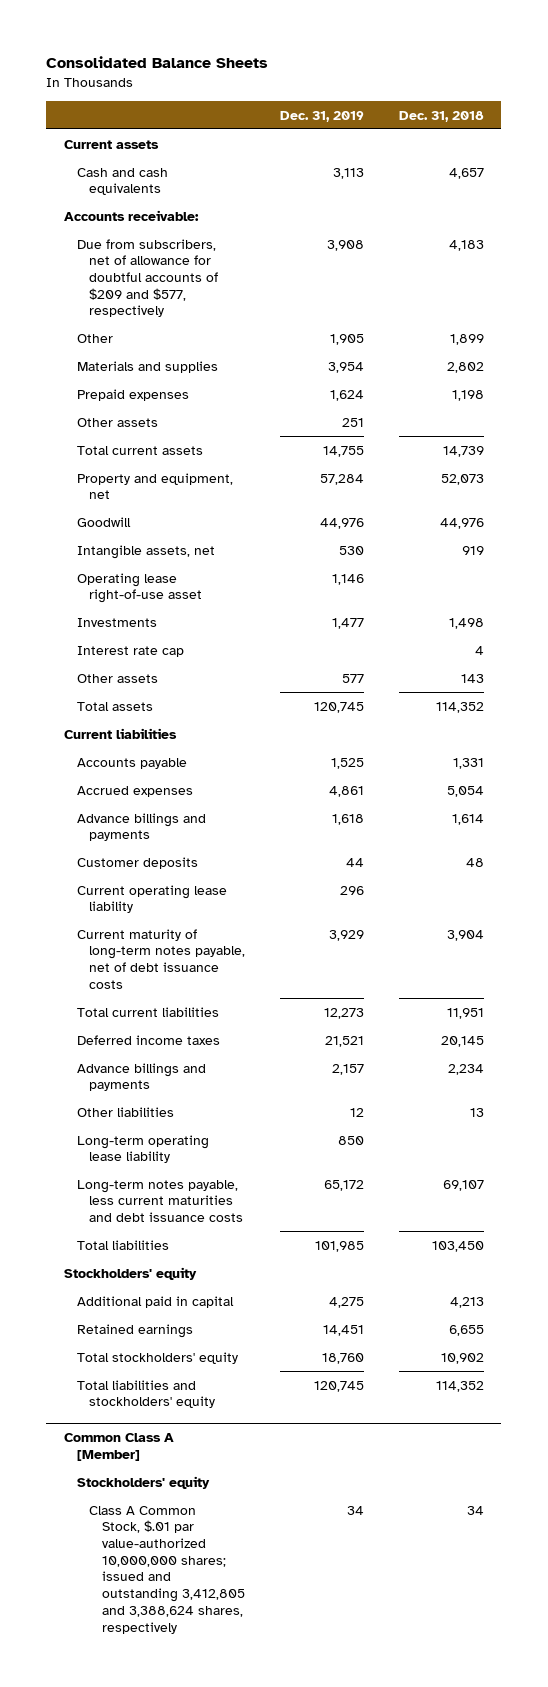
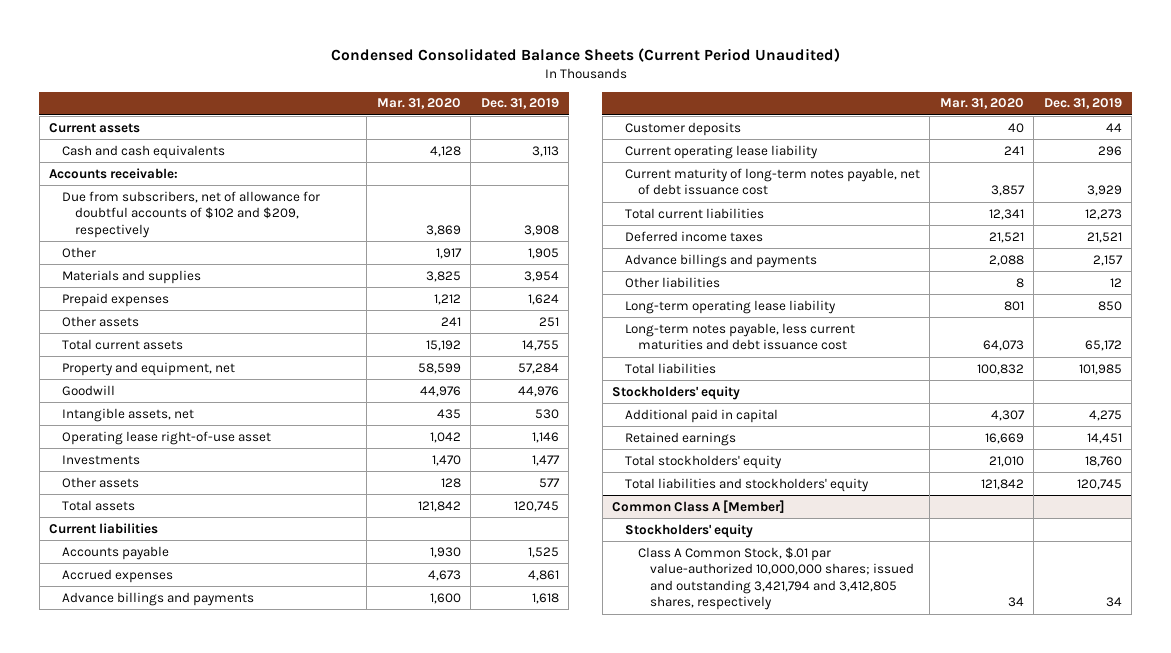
[46,56,269,69] Consolidated Balance Sheets -> [330,48,840,63] Condensed Consolidated Balance Sheets (Current Period Unaudited)
[398,110,484,122] Dec. 31, 2018 -> none
none -> [376,98,461,110] Mar. 31, 2020
[76,238,219,318] Due from subscribers, net of allowance for doubtful accounts of $209 and $577, respectively -> [61,190,320,238] Due from subscribers, net of allowance for doubtful accounts of $102 and $209, respectively
[76,645,184,657] Interest rate cap -> none
[76,928,246,989] Current maturity of long-term notes payable, net of debt issuance costs -> [624,167,920,196] Current maturity of long-term notes payable, net of debt issuance cost
[76,1179,244,1223] Long-term notes payable, less current maturities and debt issuance costs -> [624,322,855,351] Long-term notes payable, less current maturities and debt issuance cost
[89,1505,246,1634] Class A Common Stock, $.01 par value-authorized 10,000,000 shares; issued and outstanding 3,412,805 and 3,388,624 shares, respectively -> [637,546,915,611] Class A Common Stock, $.01 par value-authorized 10,000,000 shares; issued and outstanding 3,421,794 and 3,412,805 shares, respectively

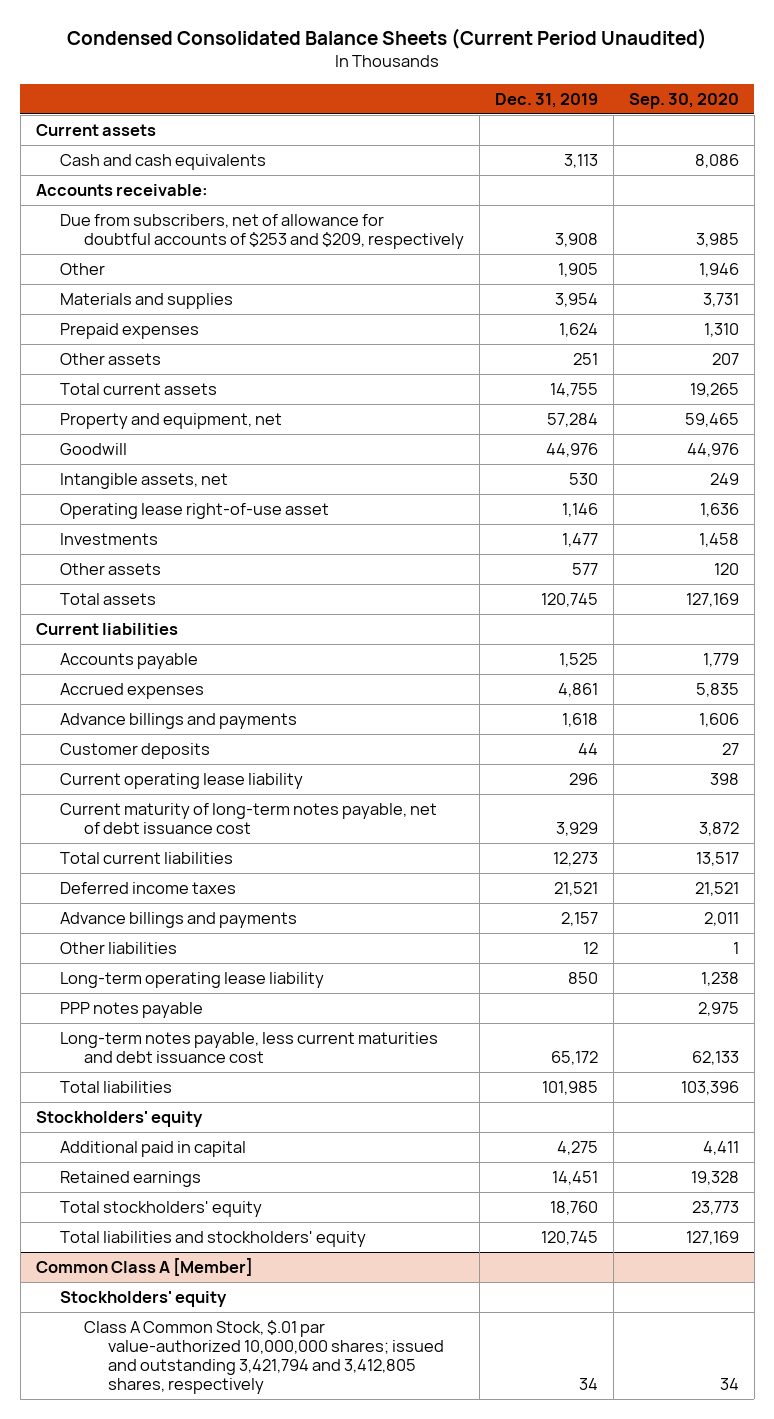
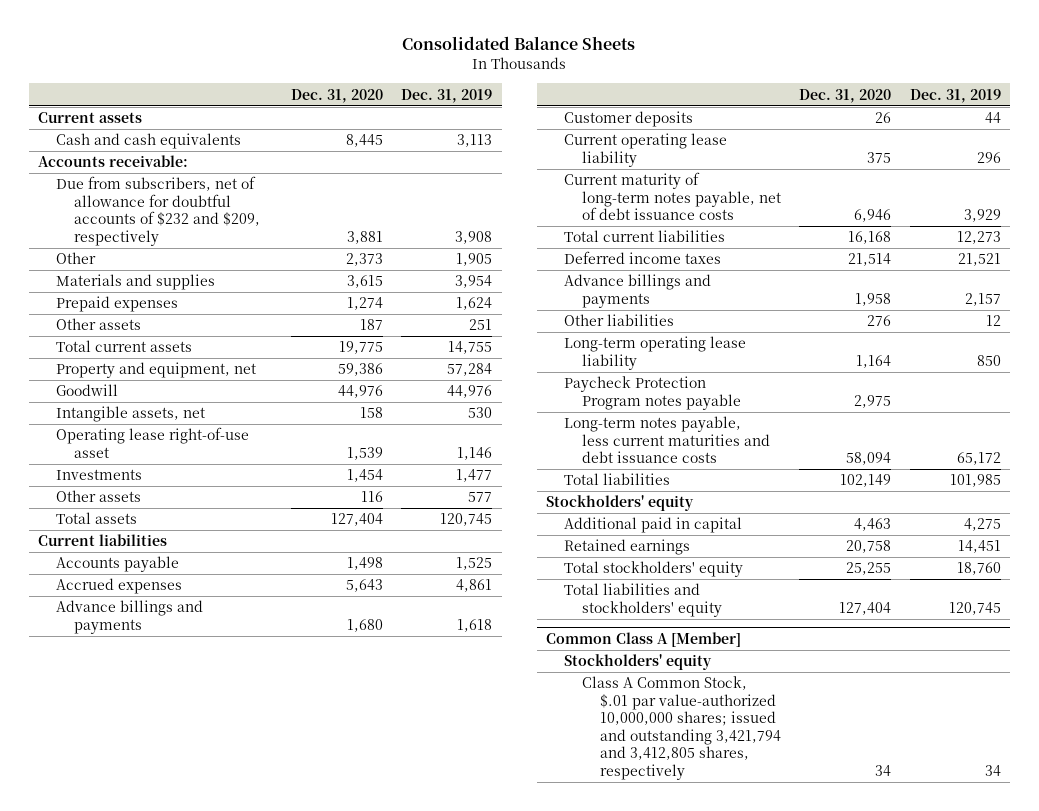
[67,28,708,50] Condensed Consolidated Balance Sheets (Current Period Unaudited) -> [402,36,636,51] Consolidated Balance Sheets
[628,92,739,109] Sep. 30, 2020 -> none
none -> [291,88,384,103] Dec. 31, 2020
[59,213,464,249] Due from subscribers, net of allowance for doubtful accounts of $253 and $209, respectively -> [55,176,260,246] Due from subscribers, net of allowance for doubtful accounts of $232 and $209, respectively
[59,802,437,834] Current maturity of long-term notes payable, net of debt issuance cost -> [563,172,781,221] Current maturity of long-term notes payable, net of debt issuance costs
[59,1001,203,1018] PPP notes payable -> [563,376,741,410] Paycheck Protection Program notes payable
[59,1031,438,1063] Long-term notes payable, less current maturities and debt issuance cost -> [563,416,770,464] Long-term notes payable, less current maturities and debt issuance costs

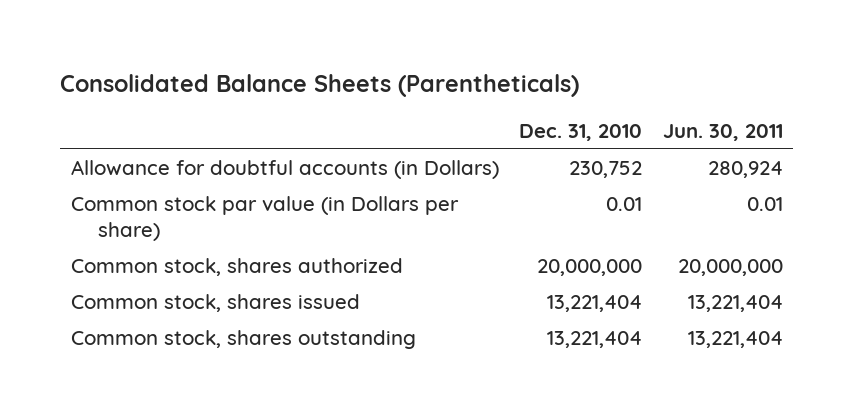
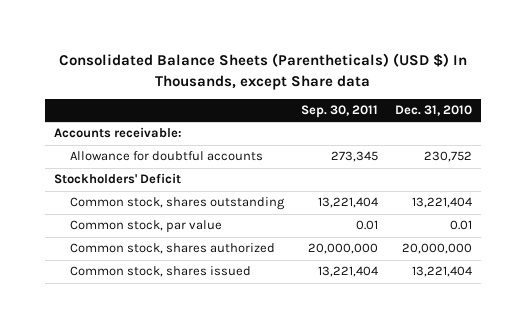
[60,73,580,97] Consolidated Balance Sheets (Parentheticals) -> [58,53,467,90] Consolidated Balance Sheets (Parentheticals) (USD $) In Thousands, except Share data
[662,123,783,141] Jun. 30, 2011 -> none
none -> [301,105,379,119] Sep. 30, 2011
none -> [53,127,182,139] Accounts receivable:
[70,160,499,180] Allowance for doubtful accounts (in Dollars) -> [69,151,263,162] Allowance for doubtful accounts
none -> [53,173,181,185] Stockholders' Deficit
[70,330,416,350] Common stock, shares outstanding -> [69,197,285,211] Common stock, shares outstanding
[70,196,459,242] Common stock par value (in Dollars per share) -> [69,220,222,234] Common stock, par value

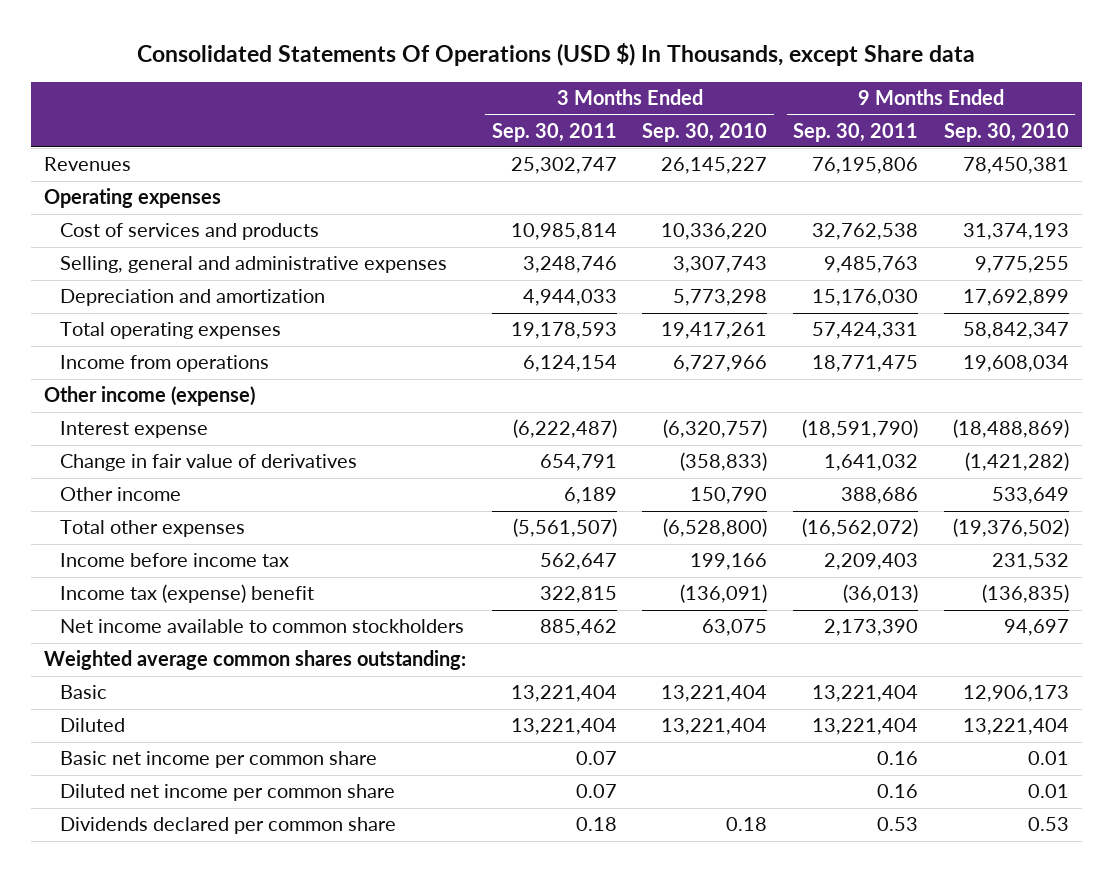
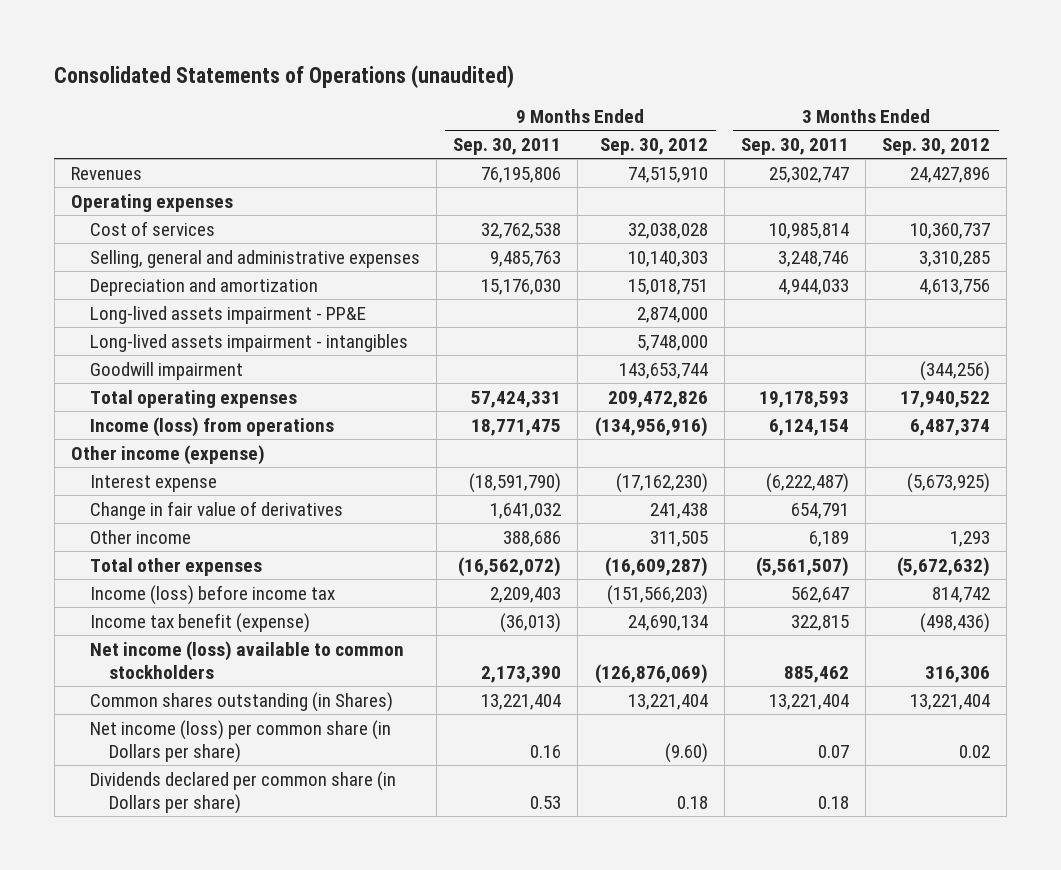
[137,42,976,66] Consolidated Statements Of Operations (USD $) In Thousands, except Share data -> [54,65,515,89] Consolidated Statements of Operations (unaudited)
[642,122,768,142] Sep. 30, 2010 -> none
[943,122,1069,142] Sep. 30, 2010 -> none
none -> [599,137,708,155] Sep. 30, 2012
none -> [882,137,991,155] Sep. 30, 2012
[59,223,319,241] Cost of services and products -> [89,220,215,236] Cost of services
none -> [89,305,366,324] Long-lived assets impairment - PP&E
none -> [89,333,408,352] Long-lived assets impairment - intangibles
none -> [89,361,243,380] Goodwill impairment
[59,355,269,373] Income from operations -> [89,416,334,437] Income (loss) from operations
[43,650,466,671] Weighted average common shares outstanding: -> none
[59,718,125,733] Diluted -> none
[59,784,395,802] Diluted net income per common share -> none
[59,553,289,568] Income before income tax -> [89,584,335,605] Income (loss) before income tax
[59,584,314,604] Income tax (expense) benefit -> [89,612,310,633] Income tax benefit (expense)
[59,619,464,634] Net income available to common stockholders -> [89,640,404,679] Net income (loss) available to common stockholders
[59,685,107,700] Basic -> [89,691,393,712] Common shares outstanding (in Shares)
[59,751,377,769] Basic net income per common share -> [89,719,391,763] Net income (loss) per common share (in Dollars per share)
[59,817,396,835] Dividends declared per common share -> [89,770,396,814] Dividends declared per common share (in Dollars per share)

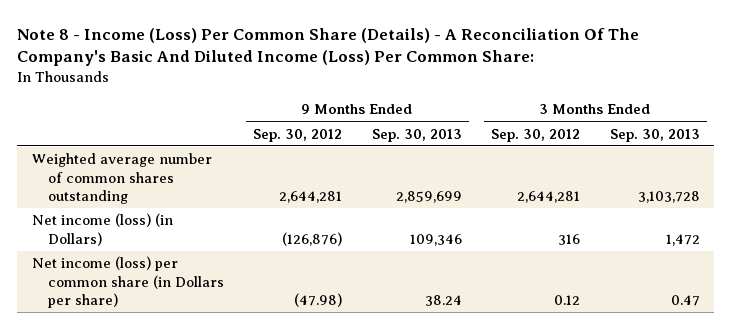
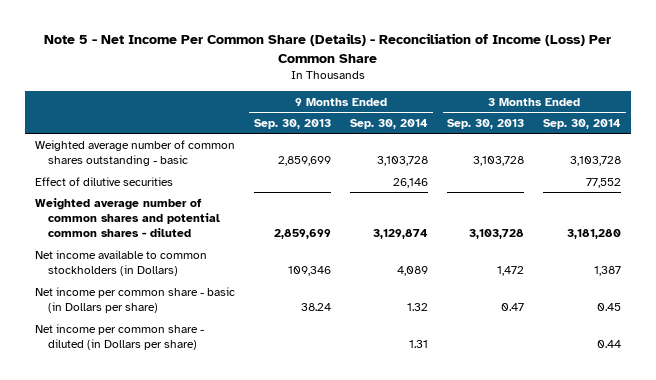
[17,27,640,67] Note 8 - Income (Loss) Per Common Share (Details) - A Reconciliation Of The Company's Basic And Diluted Income (Loss) Per Common Share: -> [44,32,612,63] Note 5 - Net Income Per Common Share (Details) - Reconciliation of Income (Loss) Per Common Share
[253,128,343,142] Sep. 30, 2012 -> none
[491,128,581,142] Sep. 30, 2012 -> none
none -> [350,118,429,129] Sep. 30, 2014
none -> [543,118,622,129] Sep. 30, 2014
[32,153,213,204] Weighted average number of common shares outstanding -> [34,139,235,167] Weighted average number of common shares outstanding - basic
none -> [34,176,173,186] Effect of dilutive securities
none -> [34,197,220,238] Weighted average number of common shares and potential common shares - diluted
[32,213,174,246] Net income (loss) (in Dollars) -> [34,249,207,277] Net income available to common stockholders (in Dollars)
[32,256,224,308] Net income (loss) per common share (in Dollars per share) -> [34,286,235,314] Net income per common share - basic (in Dollars per share)
none -> [34,323,204,351] Net income per common share - diluted (in Dollars per share)

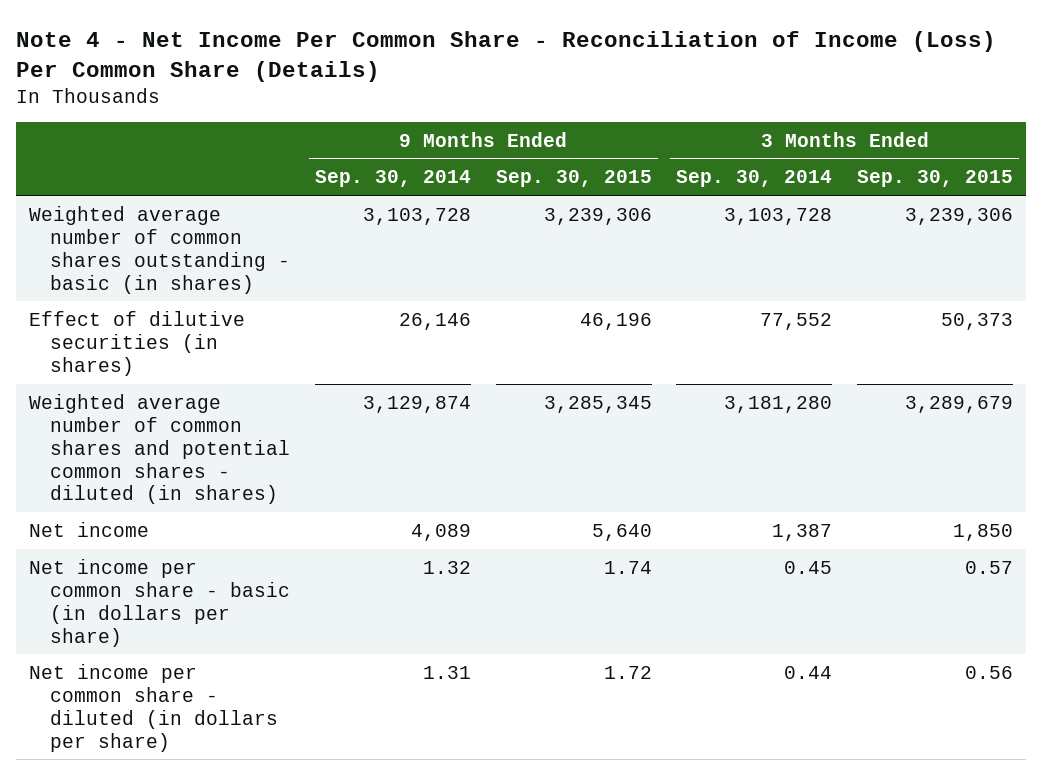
[44,32,612,63] Note 5 - Net Income Per Common Share (Details) - Reconciliation of Income (Loss) Per Common Share -> [16,30,997,82] Note 4 - Net Income Per Common Share - Reconciliation of Income (Loss) Per Common Share (Details)
[254,118,332,129] Sep. 30, 2013 -> none
[447,118,525,129] Sep. 30, 2013 -> none
none -> [495,170,652,188] Sep. 30, 2015
none -> [857,170,1014,188] Sep. 30, 2015
[34,139,235,167] Weighted average number of common shares outstanding - basic -> [28,205,291,294] Weighted average number of common shares outstanding - basic (in shares)
[34,176,173,186] Effect of dilutive securities -> [28,310,245,376] Effect of dilutive securities (in shares)
[34,197,220,238] Weighted average number of common shares and potential common shares - diluted -> [28,393,291,505] Weighted average number of common shares and potential common shares - diluted (in shares)
[34,249,207,277] Net income available to common stockholders (in Dollars) -> [28,521,149,537] Net income
[34,286,235,314] Net income per common share - basic (in Dollars per share) -> [28,558,291,647] Net income per common share - basic (in dollars per share)
[34,323,204,351] Net income per common share - diluted (in Dollars per share) -> [28,663,279,752] Net income per common share - diluted (in dollars per share)

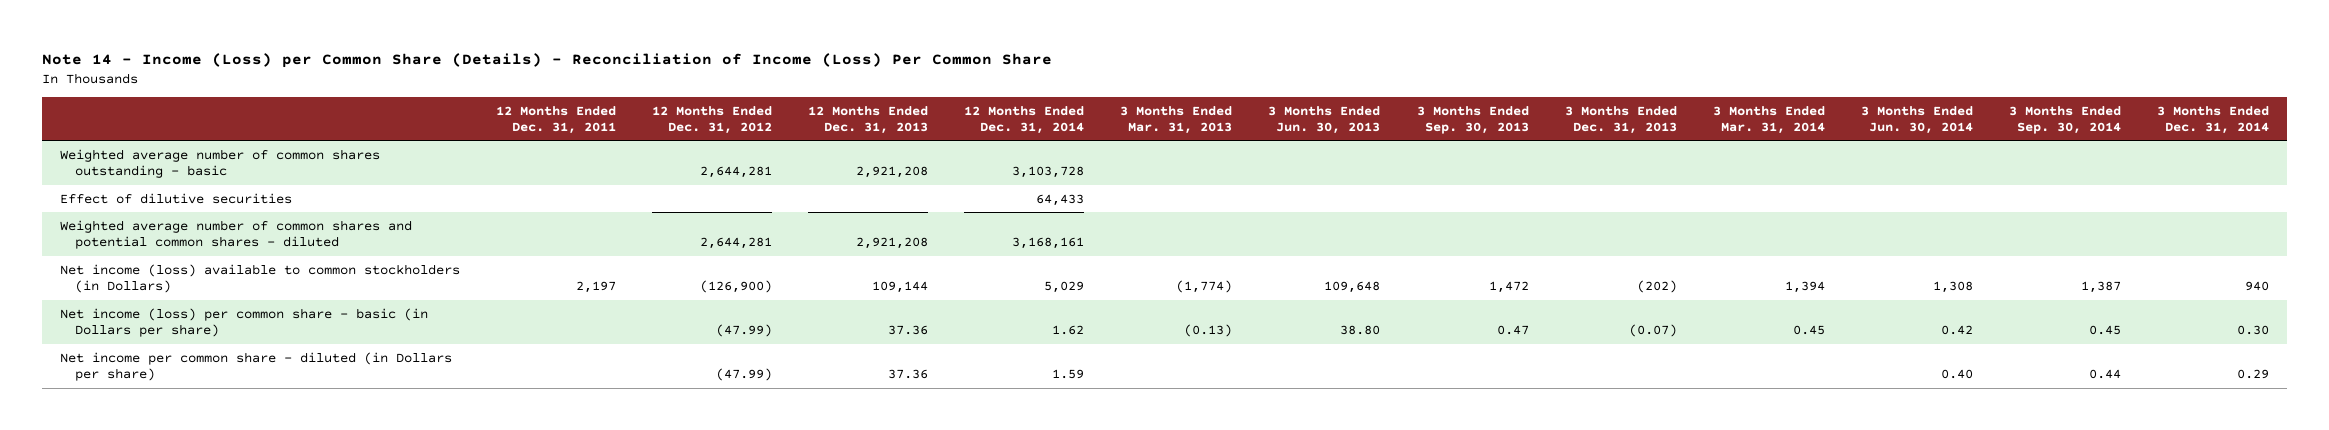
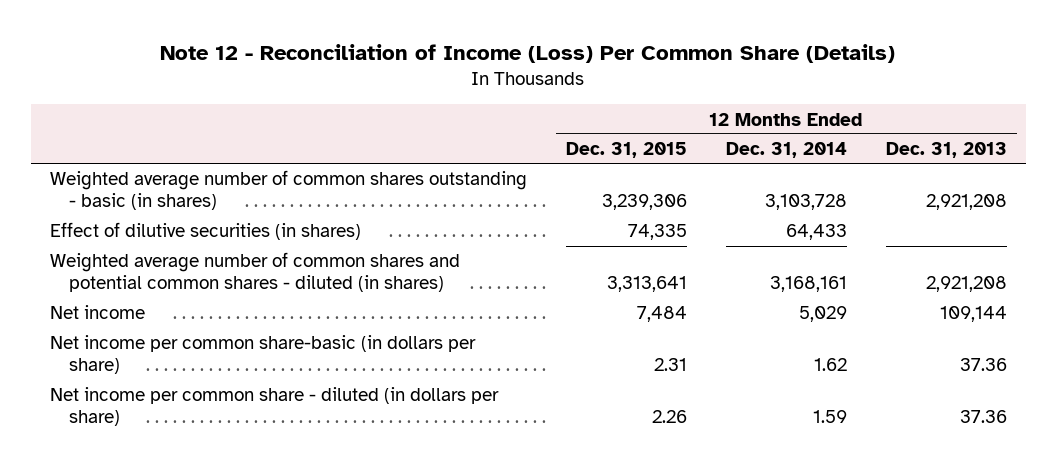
[41,52,1052,68] Note 14 - Income (Loss) per Common Share (Details) - Reconciliation of Income (Loss) Per Common Share -> [160,43,896,63] Note 12 - Reconciliation of Income (Loss) Per Common Share (Details)
[495,105,616,134] 12 Months Ended Dec. 31, 2011 -> none
[652,105,773,134] 12 Months Ended Dec. 31, 2012 -> none
[1120,105,1233,134] 3 Months Ended Mar. 31, 2013 -> none
[1268,105,1381,134] 3 Months Ended Jun. 30, 2013 -> none
[1416,105,1529,134] 3 Months Ended Sep. 30, 2013 -> none
[1564,105,1677,134] 3 Months Ended Dec. 31, 2013 -> none
[1712,105,1825,134] 3 Months Ended Mar. 31, 2014 -> none
[1860,105,1973,134] 3 Months Ended Jun. 30, 2014 -> none
[2008,105,2121,134] 3 Months Ended Sep. 30, 2014 -> none
[2157,105,2270,134] 3 Months Ended Dec. 31, 2014 -> none
none -> [565,142,687,159] Dec. 31, 2015
[59,148,380,179] Weighted average number of common shares outstanding - basic -> [49,170,527,211] Weighted average number of common shares outstanding - basic (in shares)
[59,192,292,204] Effect of dilutive securities -> [49,222,361,241] Effect of dilutive securities (in shares)
[59,219,412,250] Weighted average number of common shares and potential common shares - diluted -> [49,252,460,293] Weighted average number of common shares and potential common shares - diluted (in shares)
[59,263,460,294] Net income (loss) available to common stockholders (in Dollars) -> [49,305,145,320] Net income
[59,307,428,338] Net income (loss) per common share - basic (in Dollars per share) -> [49,335,476,375] Net income per common share-basic (in dollars per share)
[59,351,452,382] Net income per common share - diluted (in Dollars per share) -> [49,387,499,427] Net income per common share - diluted (in dollars per share)

